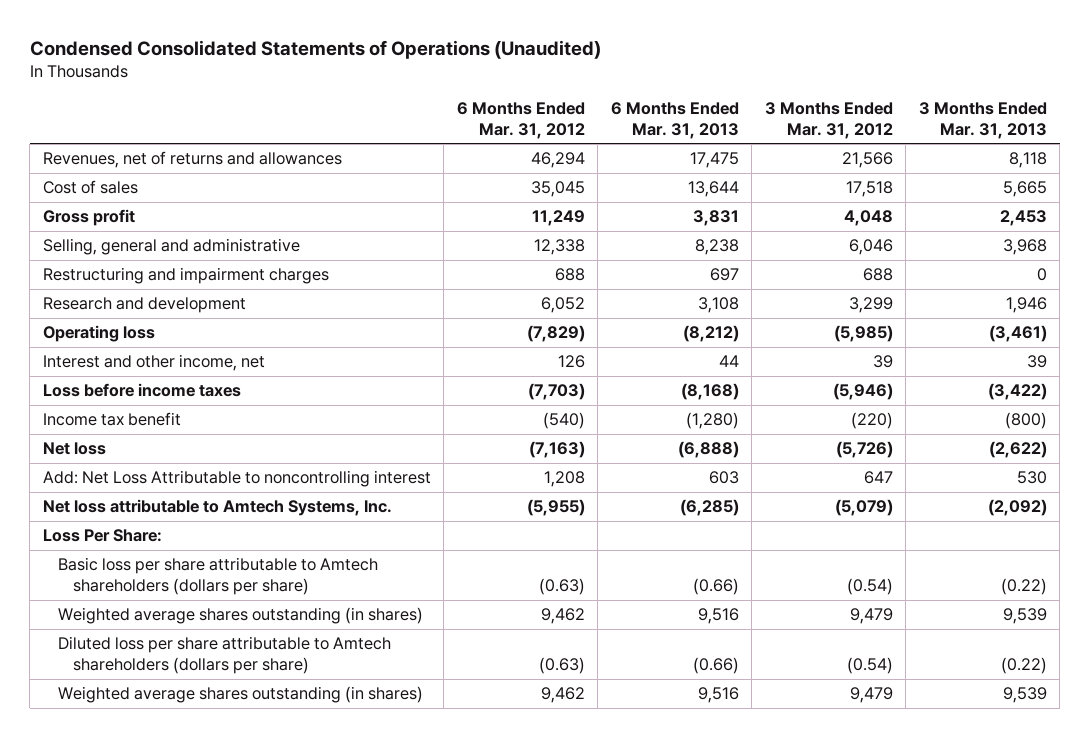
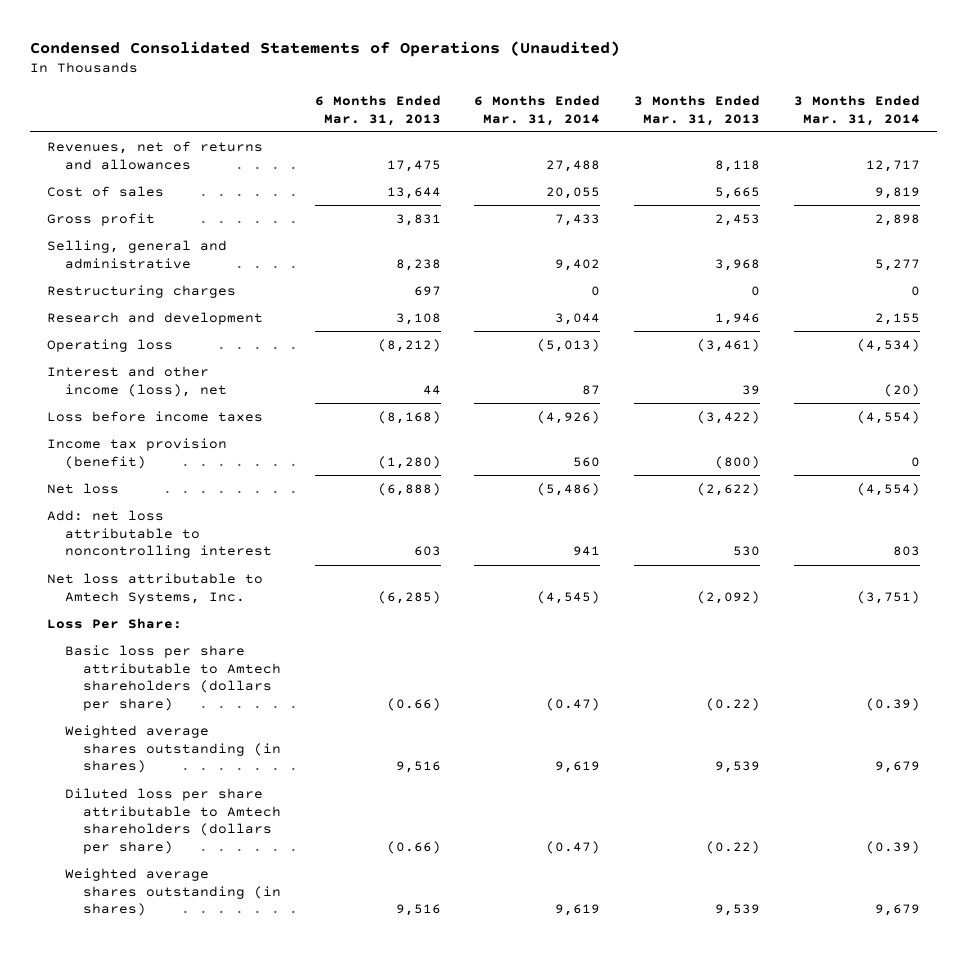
[456,102,585,139] 6 Months Ended Mar. 31, 2012 -> none
[764,102,893,139] 3 Months Ended Mar. 31, 2012 -> none
none -> [474,95,601,126] 6 Months Ended Mar. 31, 2014
none -> [794,95,921,126] 3 Months Ended Mar. 31, 2014
[42,267,329,285] Restructuring and impairment charges -> [46,284,236,298] Restructuring charges
[42,354,265,372] Interest and other income, net -> [46,365,227,397] Interest and other income (loss), net
[42,412,181,427] Income tax benefit -> [46,437,227,469] Income tax provision (benefit)
[42,470,431,488] Add: Net Loss Attributable to noncontrolling interest -> [46,509,272,559] Add: net loss attributable to noncontrolling interest

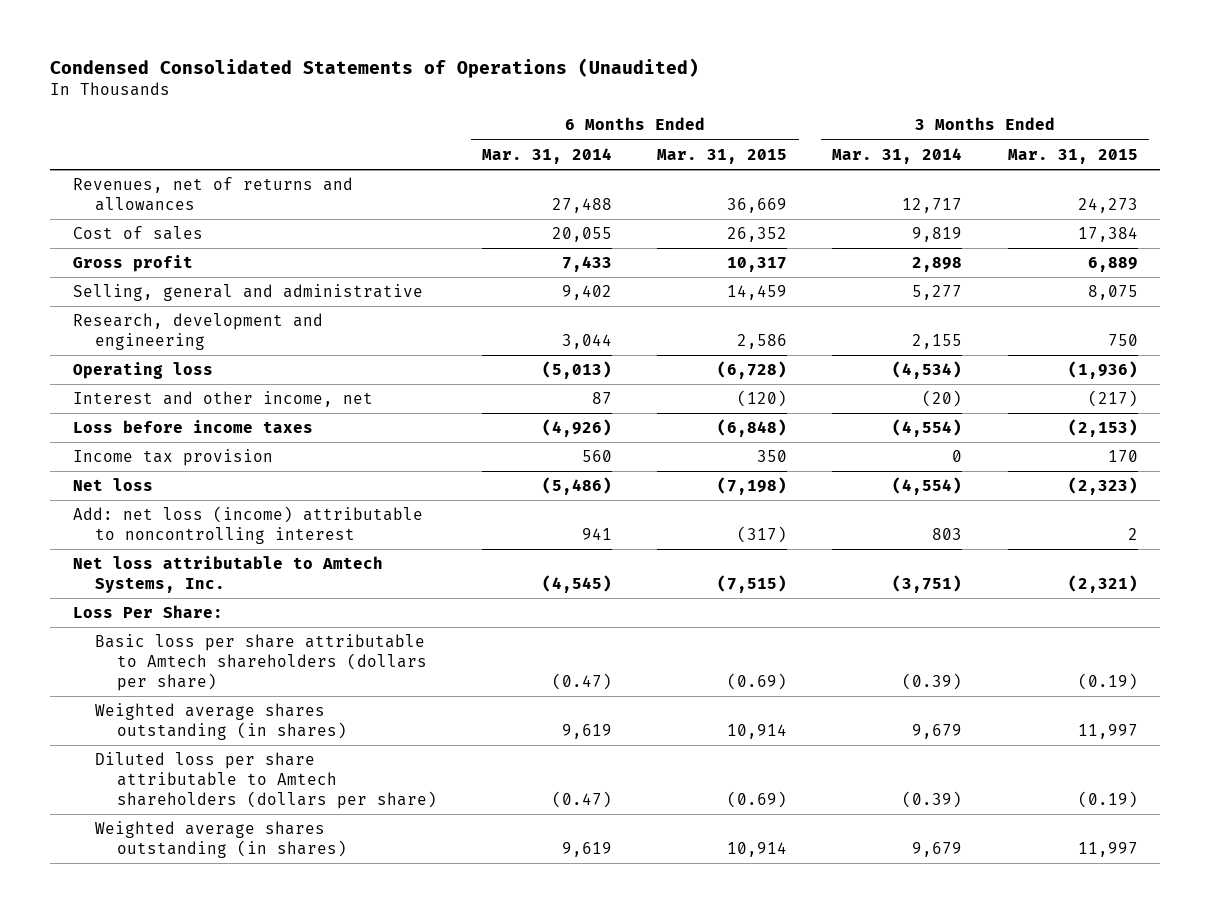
[314,95,441,126] 6 Months Ended Mar. 31, 2013 -> none
[634,95,761,126] 3 Months Ended Mar. 31, 2013 -> none
none -> [657,148,788,164] Mar. 31, 2015
none -> [1007,148,1138,164] Mar. 31, 2015
[46,284,236,298] Restructuring charges -> none
[46,311,263,325] Research and development -> [72,313,323,351] Research, development and engineering
[46,365,227,397] Interest and other income (loss), net -> [72,391,373,408] Interest and other income, net
[46,437,227,469] Income tax provision (benefit) -> [72,449,273,467] Income tax provision
[46,509,272,559] Add: net loss attributable to noncontrolling interest -> [72,506,423,545] Add: net loss (income) attributable to noncontrolling interest

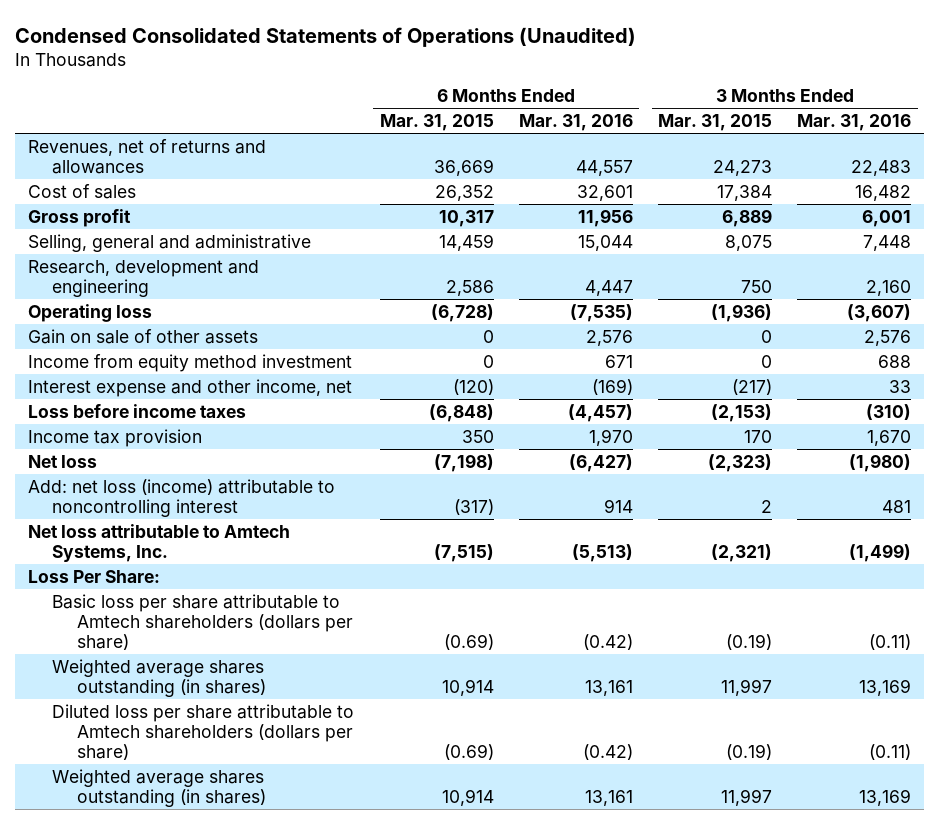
[482,147,613,164] Mar. 31, 2014 -> none
[832,147,963,164] Mar. 31, 2014 -> none
none -> [518,114,633,132] Mar. 31, 2016
none -> [797,114,912,132] Mar. 31, 2016
none -> [28,328,259,344] Gain on sale of other assets
none -> [28,353,353,372] Income from equity method investment
[72,391,373,408] Interest and other income, net -> [28,378,353,397] Interest expense and other income, net

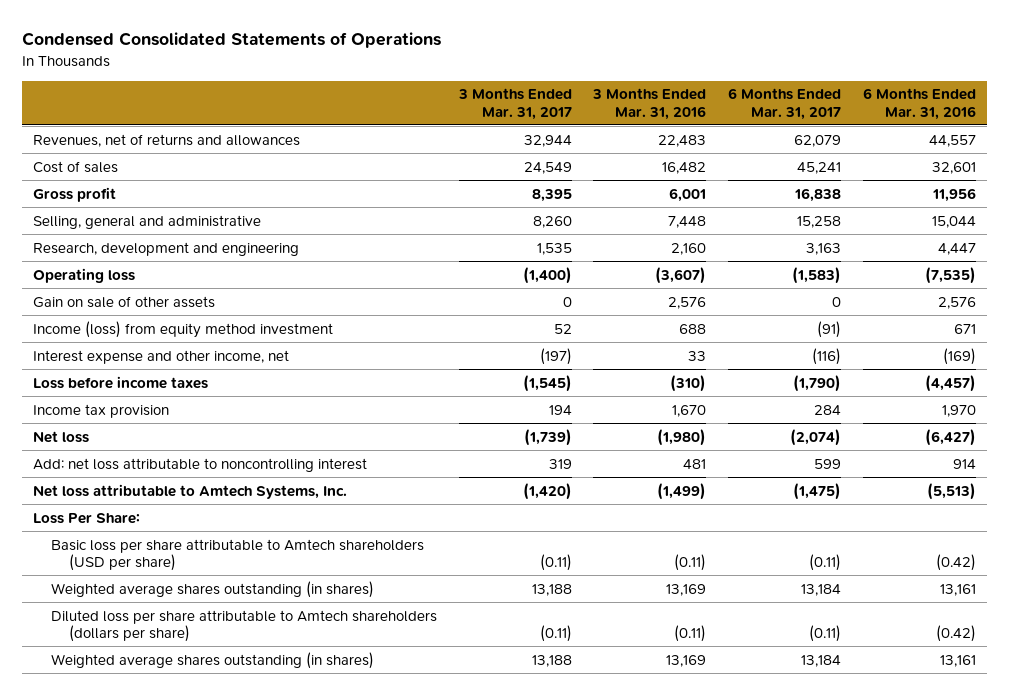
[15,26,637,47] Condensed Consolidated Statements of Operations (Unaudited) -> [21,32,441,49] Condensed Consolidated Statements of Operations
[379,114,494,132] Mar. 31, 2015 -> none
[658,114,773,132] Mar. 31, 2015 -> none
none -> [457,88,572,120] 3 Months Ended Mar. 31, 2017
none -> [728,88,842,120] 6 Months Ended Mar. 31, 2017
[28,353,353,372] Income from equity method investment -> [32,320,333,338] Income (loss) from equity method investment
[28,478,336,517] Add: net loss (income) attributable to noncontrolling interest -> [32,457,367,472] Add: net loss attributable to noncontrolling interest
[52,593,353,651] Basic loss per share attributable to Amtech shareholders (dollars per share) -> [51,538,425,571] Basic loss per share attributable to Amtech shareholders (USD per share)

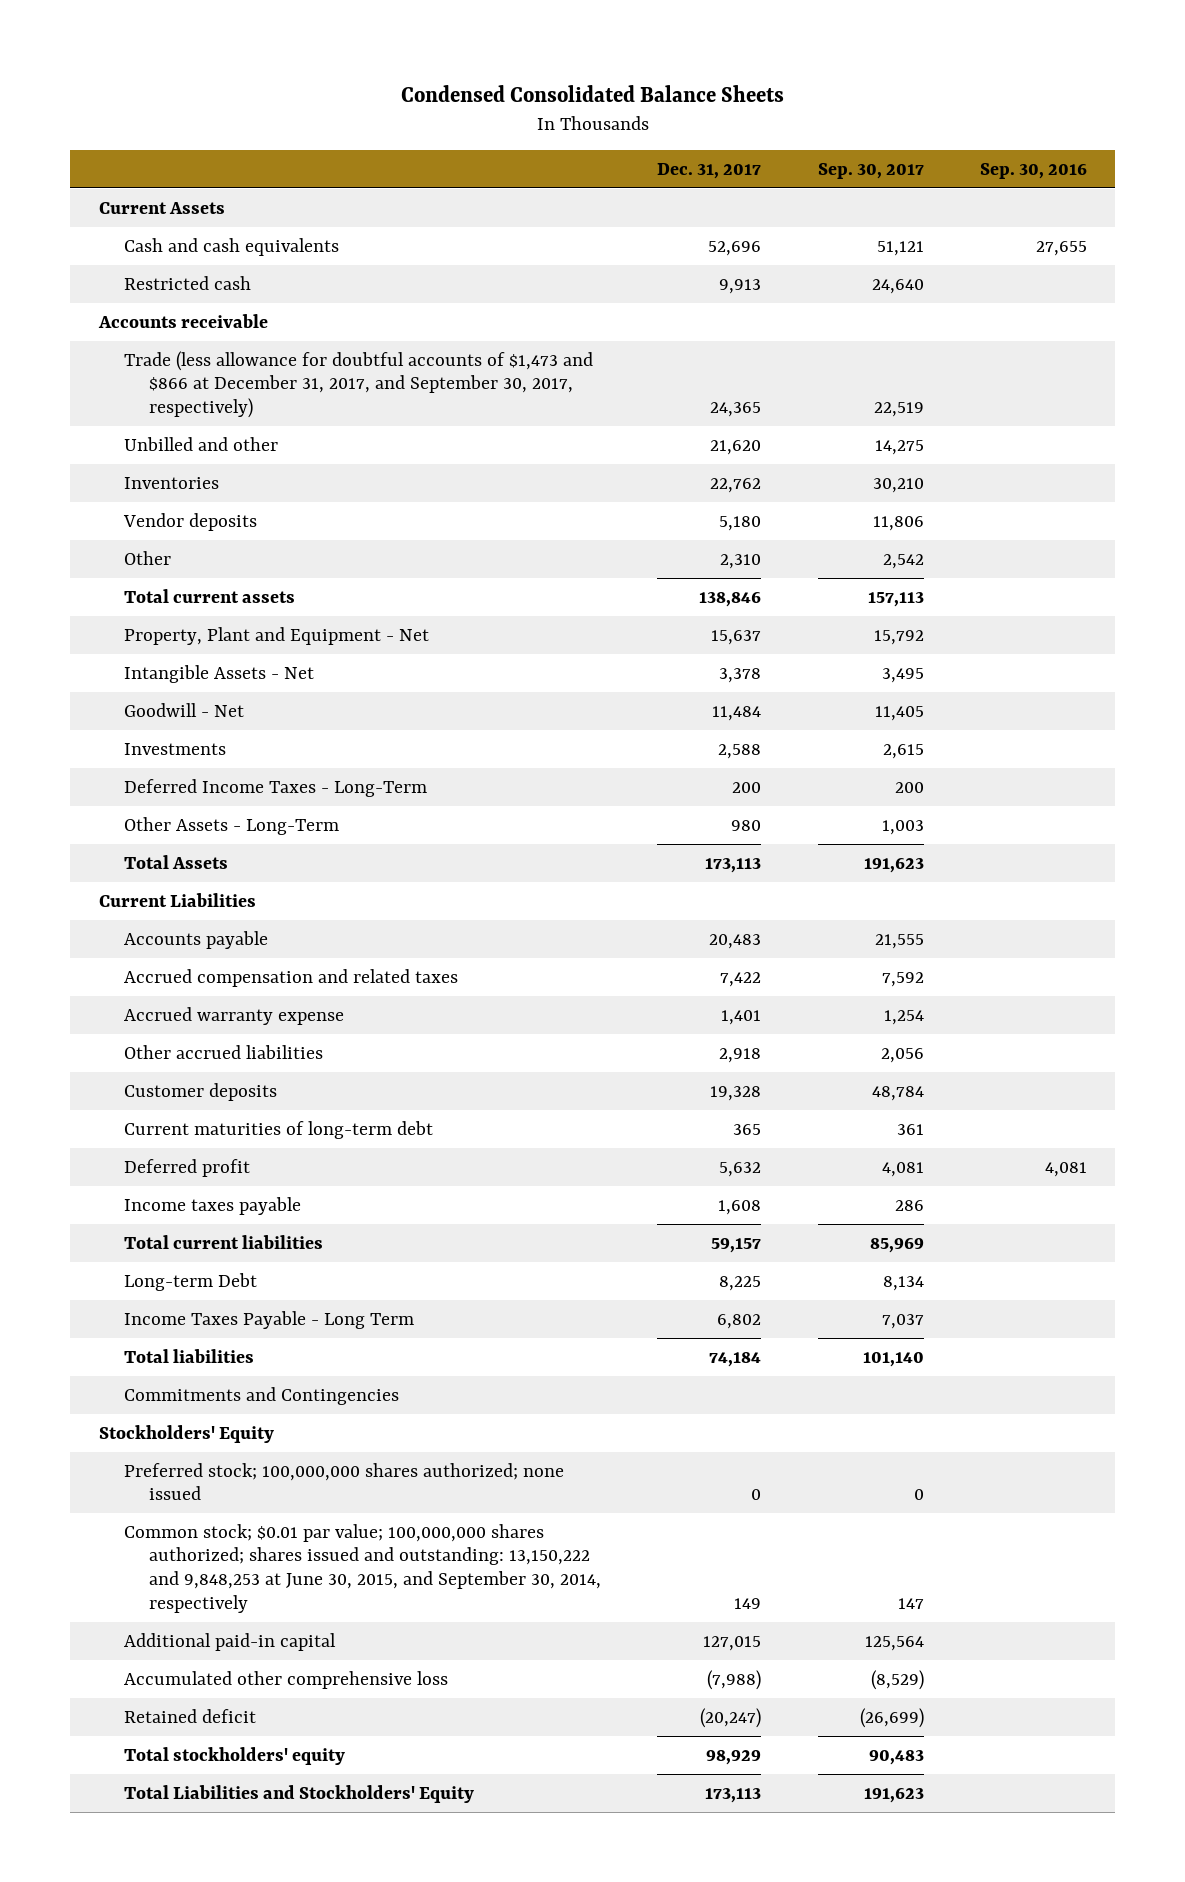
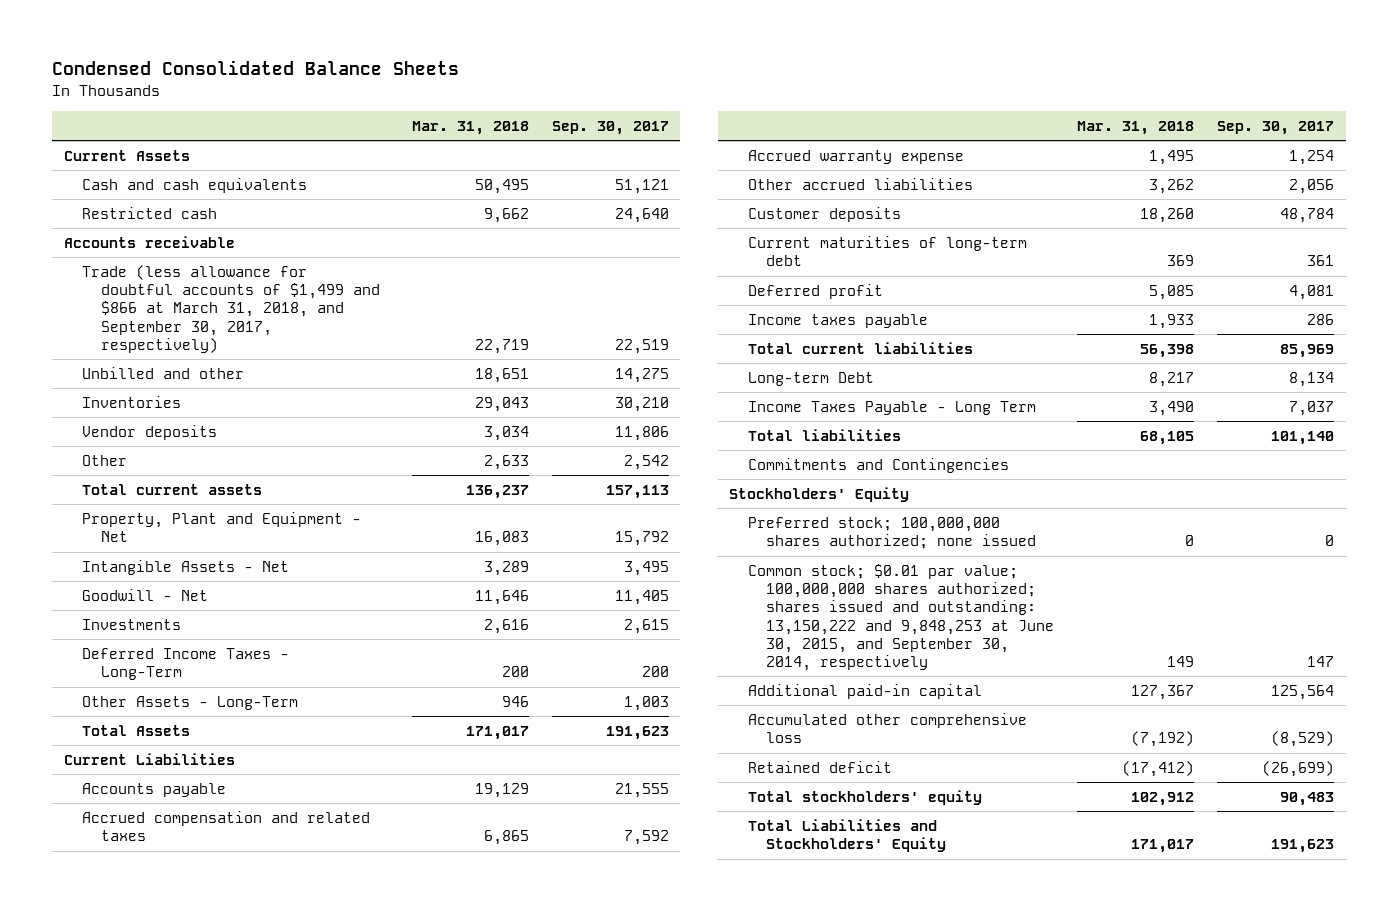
[657,162,762,179] Dec. 31, 2017 -> none
[979,162,1087,179] Sep. 30, 2016 -> none
none -> [411,120,529,135] Mar. 31, 2018
[123,350,593,418] Trade (less allowance for doubtful accounts of $1,473 and $866 at December 31, 2017, and September 30, 2017, respectively) -> [82,264,380,353] Trade (less allowance for doubtful accounts of $1,499 and $866 at March 31, 2018, and September 30, 2017, respectively)

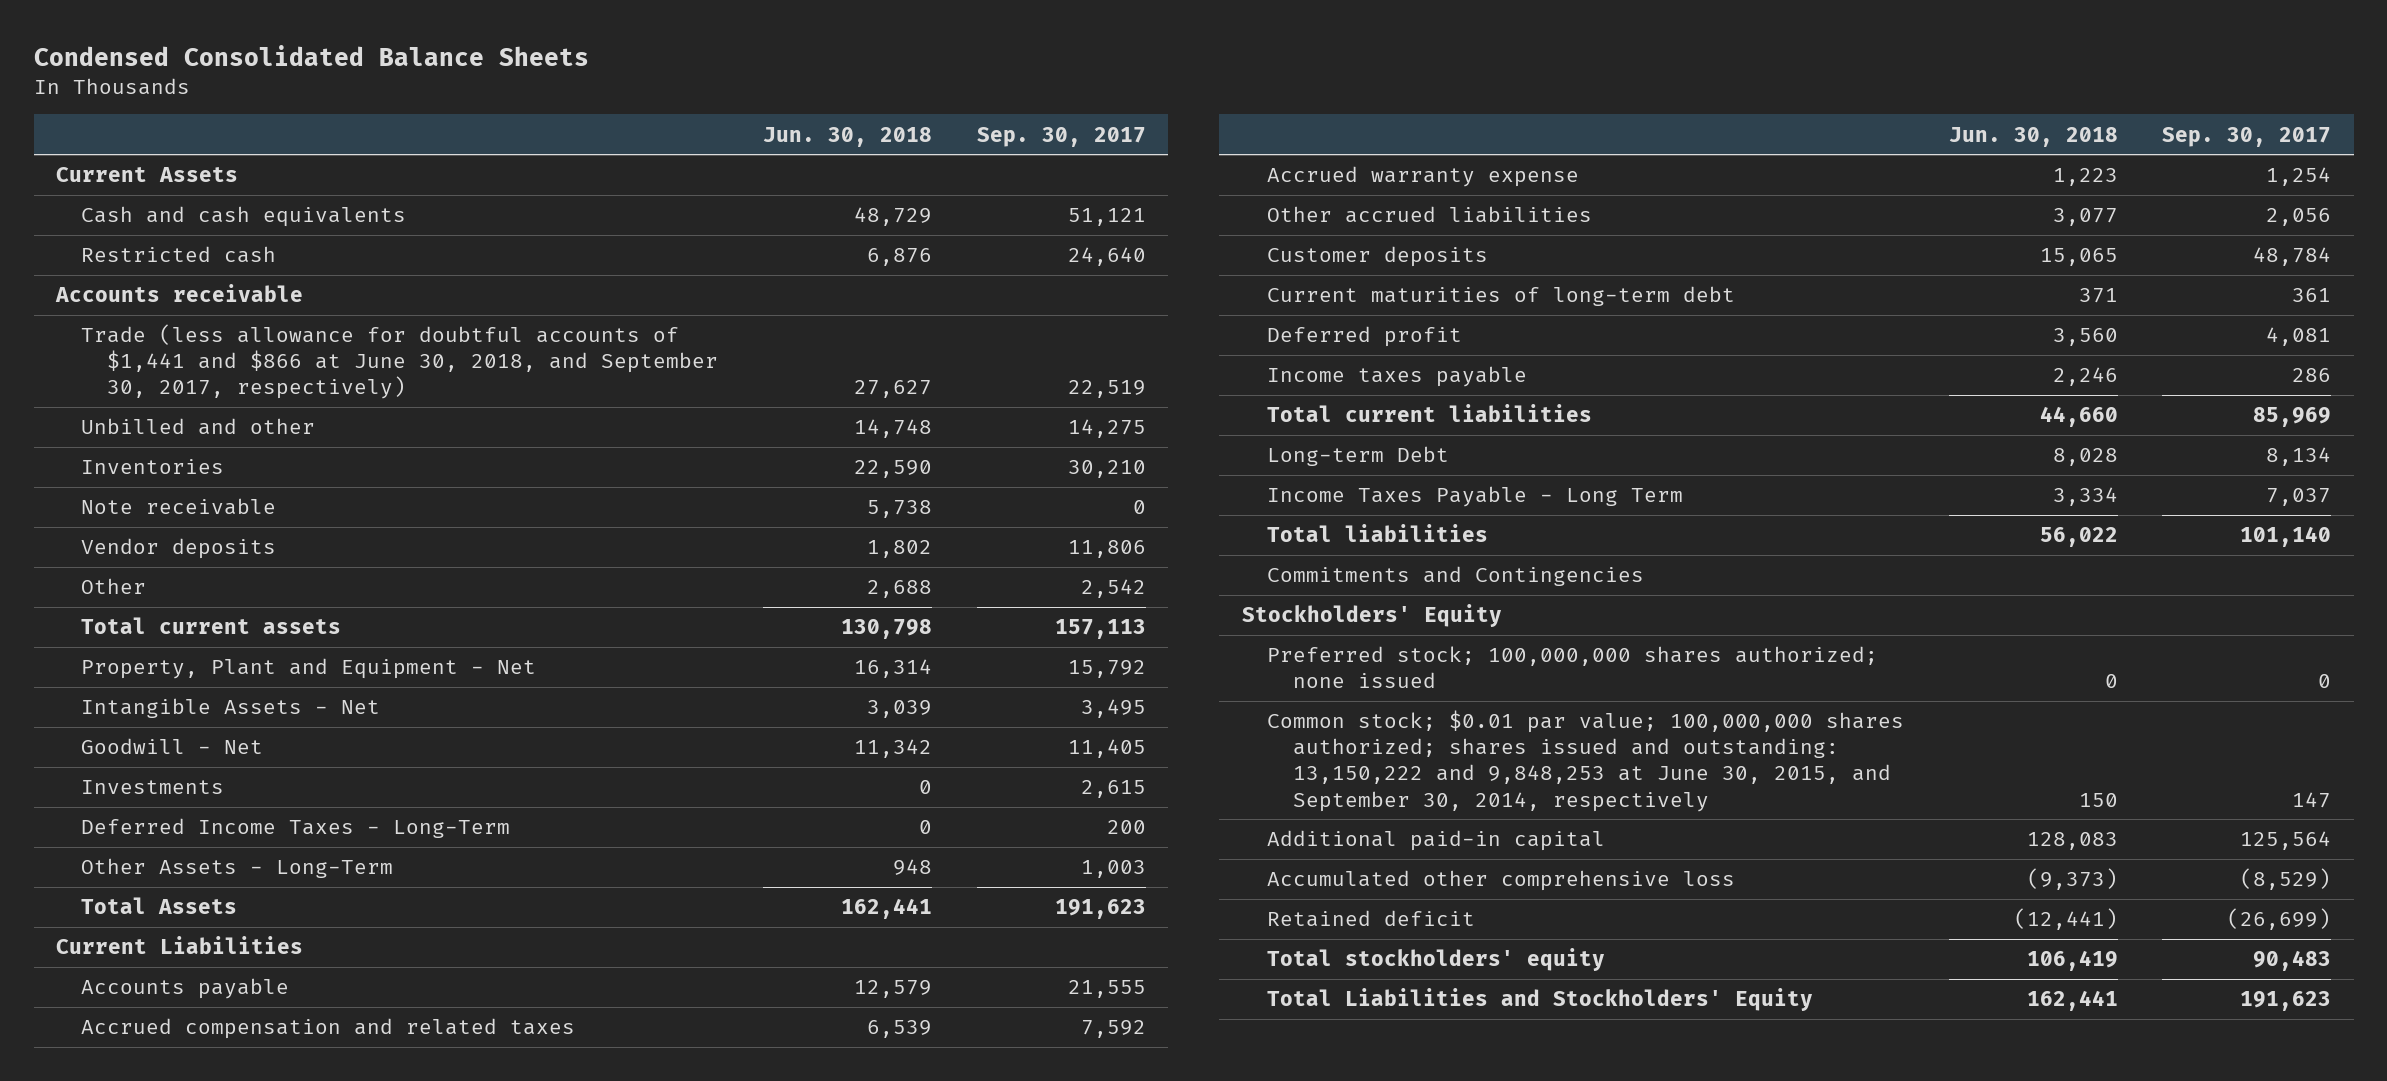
[411,120,529,135] Mar. 31, 2018 -> none
none -> [763,126,933,147] Jun. 30, 2018
[82,264,380,353] Trade (less allowance for doubtful accounts of $1,499 and $866 at March 31, 2018, and September 30, 2017, respectively) -> [81,324,718,400] Trade (less allowance for doubtful accounts of $1,441 and $866 at June 30, 2018, and September 30, 2017, respectively)
none -> [81,498,277,516] Note receivable

